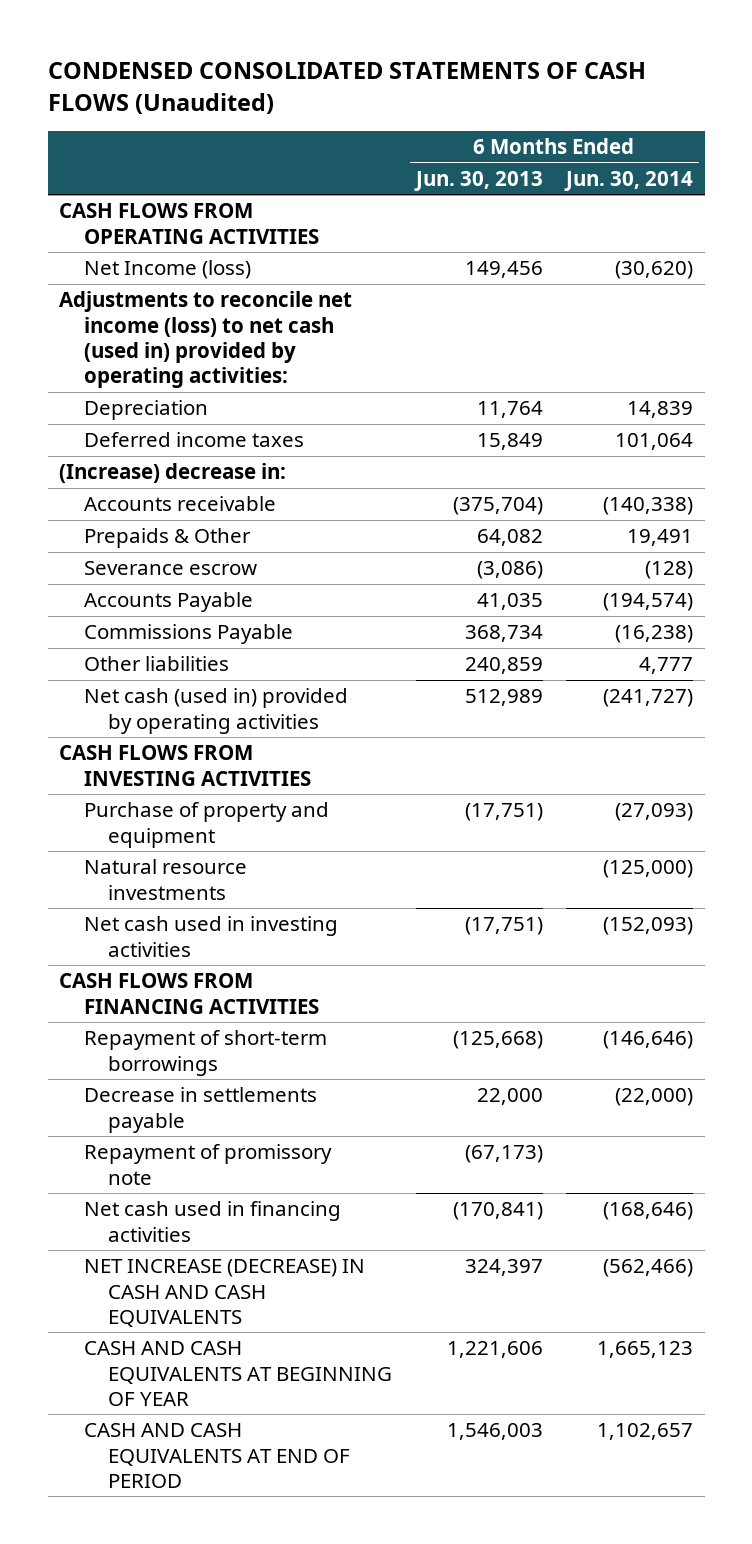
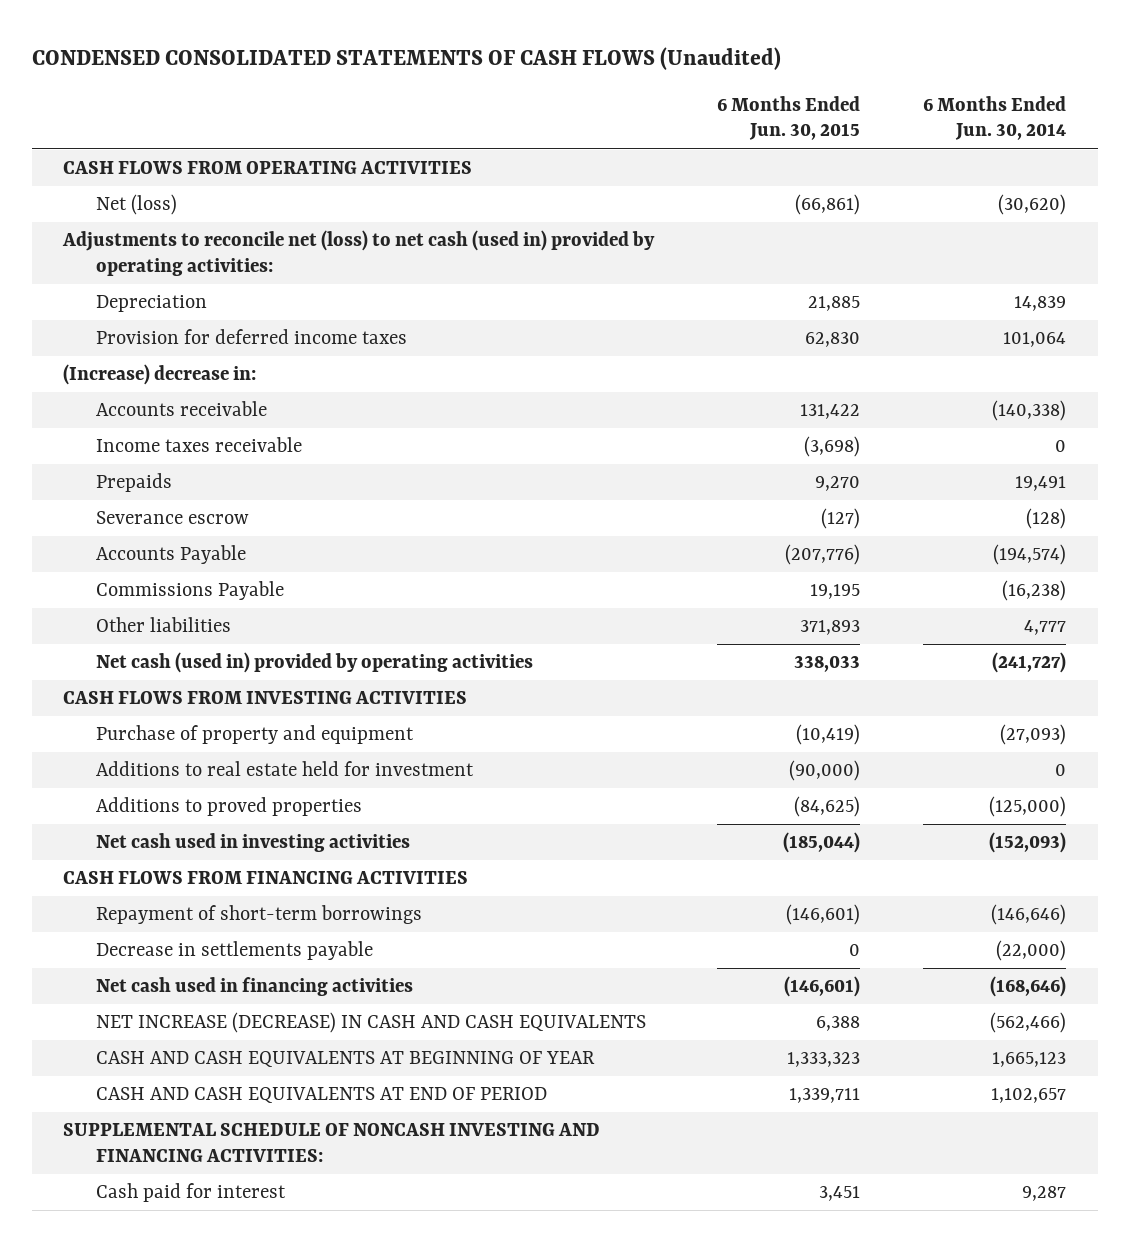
[413,170,543,191] Jun. 30, 2013 -> none
none -> [717,95,861,141] 6 Months Ended Jun. 30, 2015
[83,260,251,280] Net Income (loss) -> [96,194,178,216] Net (loss)
[59,291,353,389] Adjustments to reconcile net income (loss) to net cash (used in) provided by operating activities: -> [62,230,656,277] Adjustments to reconcile net (loss) to net cash (used in) provided by operating activities:
[83,432,304,448] Deferred income taxes -> [96,329,408,345] Provision for deferred income taxes
none -> [96,437,303,453] Income taxes receivable
[83,528,251,549] Prepaids & Other -> [96,473,173,493] Prepaids
none -> [96,761,475,777] Additions to real estate held for investment
[83,859,247,900] Natural resource investments -> [96,797,363,817] Additions to proved properties
[83,1144,332,1185] Repayment of promissory note -> none
none -> [63,1123,601,1163] SUPPLEMENTAL SCHEDULE OF NONCASH INVESTING AND FINANCING ACTIVITIES:
none -> [96,1183,287,1203] Cash paid for interest

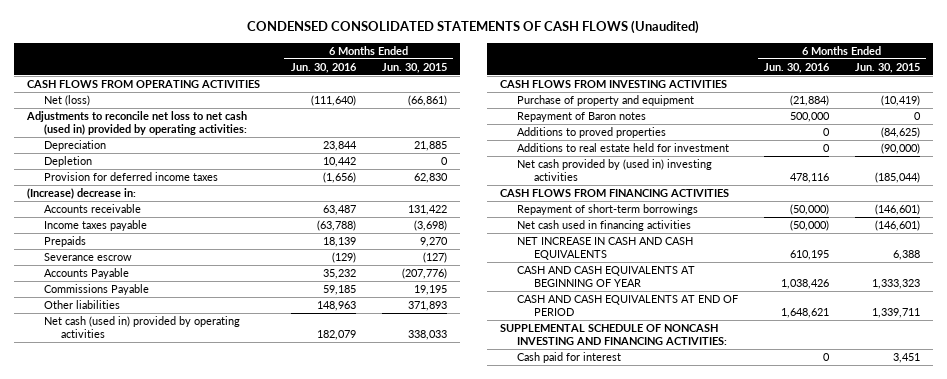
[923,95,1067,141] 6 Months Ended Jun. 30, 2014 -> none
none -> [290,62,357,73] Jun. 30, 2016
[62,230,656,277] Adjustments to reconcile net (loss) to net cash (used in) provided by operating activities: -> [25,111,247,136] Adjustments to reconcile net loss to net cash (used in) provided by operating activities:
none -> [43,156,92,168] Depletion
[96,437,303,453] Income taxes receivable -> [43,220,147,232] Income taxes payable
none -> [517,112,647,123] Repayment of Baron notes
[96,761,475,777] Additions to real estate held for investment -> [517,143,730,153] Additions to real estate held for investment
[96,833,411,853] Net cash used in investing activities -> [517,159,713,182] Net cash provided by (used in) investing activities
[96,941,374,961] Decrease in settlements payable -> none
[96,1012,647,1034] NET INCREASE (DECREASE) IN CASH AND CASH EQUIVALENTS -> [517,237,694,261] NET INCREASE IN CASH AND CASH EQUIVALENTS

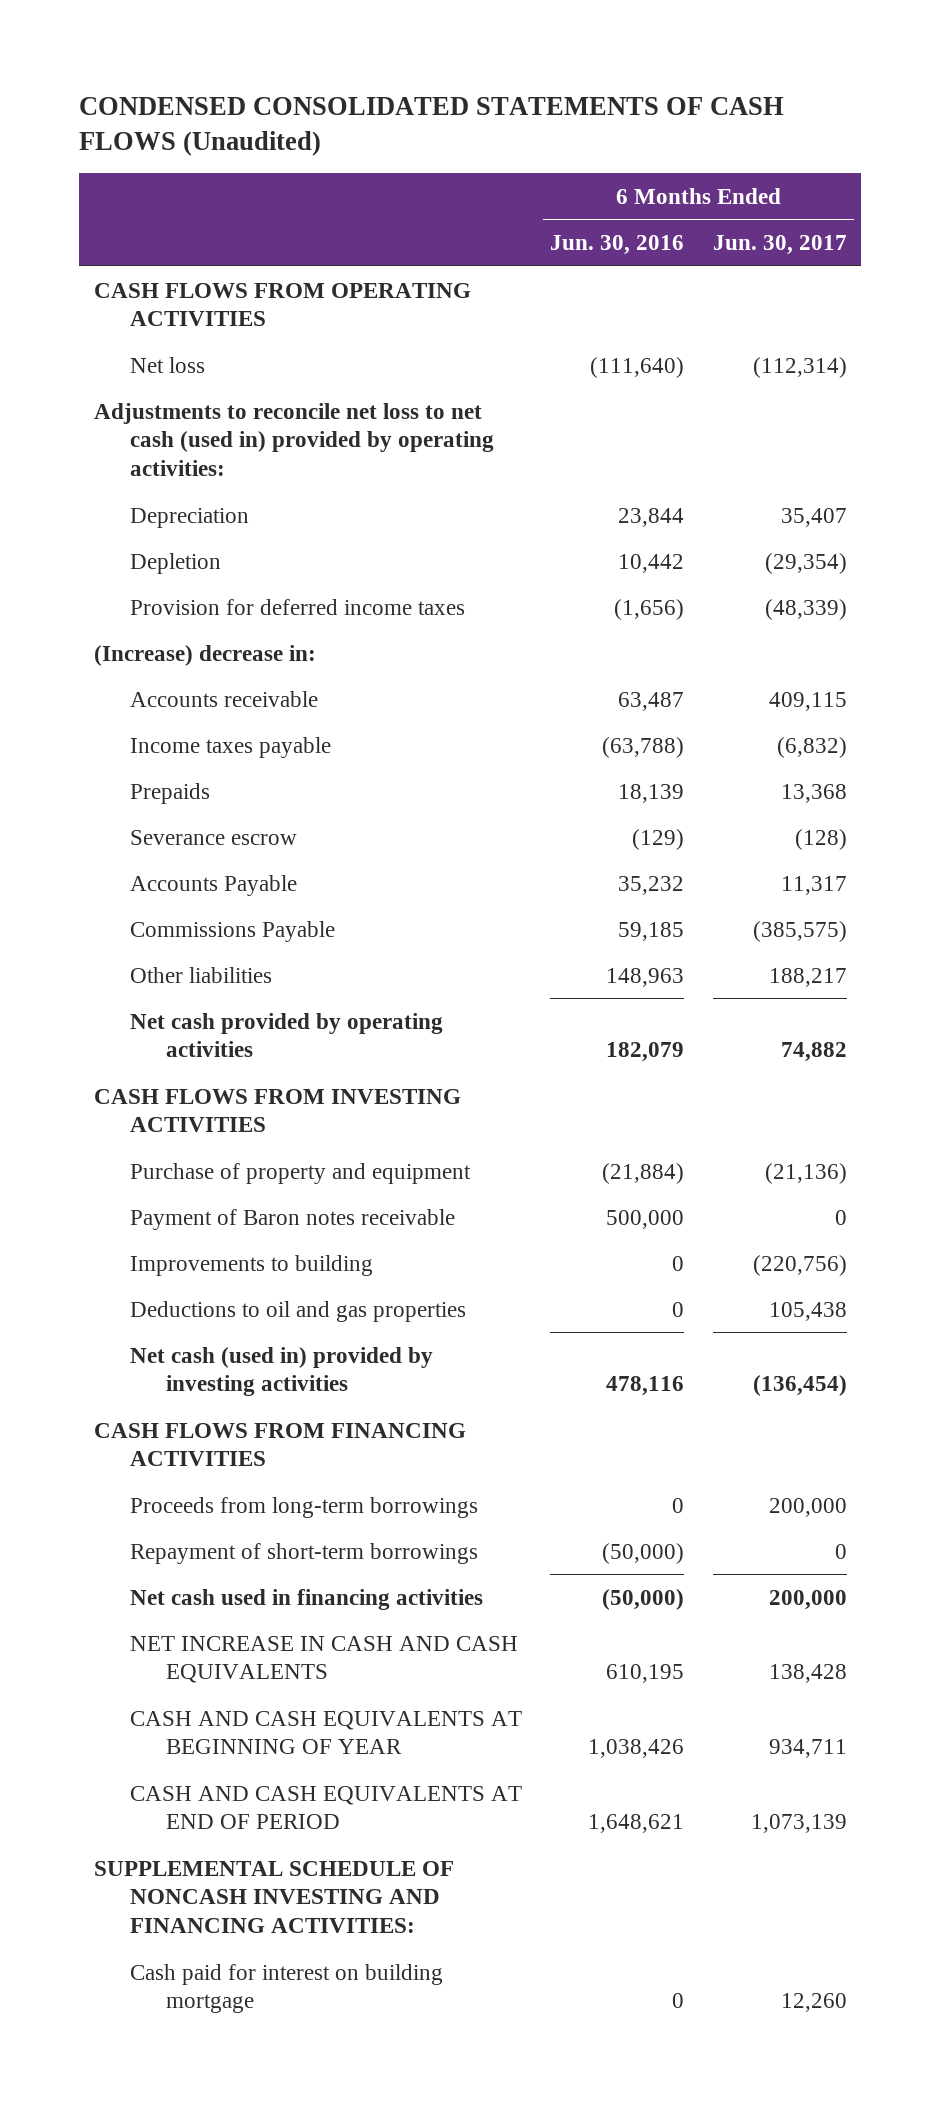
[381,62,447,73] Jun. 30, 2015 -> none
none -> [712,235,847,256] Jun. 30, 2017
[43,95,90,107] Net (loss) -> [129,356,205,373] Net loss
[43,316,240,339] Net cash (used in) provided by operating activities -> [129,1012,443,1058] Net cash provided by operating activities
[517,127,667,139] Additions to proved properties -> none
[517,143,730,153] Additions to real estate held for investment -> none
[517,112,647,123] Repayment of Baron notes -> [129,1208,455,1230] Payment of Baron notes receivable
none -> [129,1254,373,1276] Improvements to building
none -> [129,1300,466,1322] Deductions to oil and gas properties
[517,159,713,182] Net cash provided by (used in) investing activities -> [129,1346,433,1397] Net cash (used in) provided by investing activities
none -> [129,1496,478,1518] Proceeds from long-term borrowings
[517,352,622,364] Cash paid for interest -> [129,1963,443,2014] Cash paid for interest on building mortgage

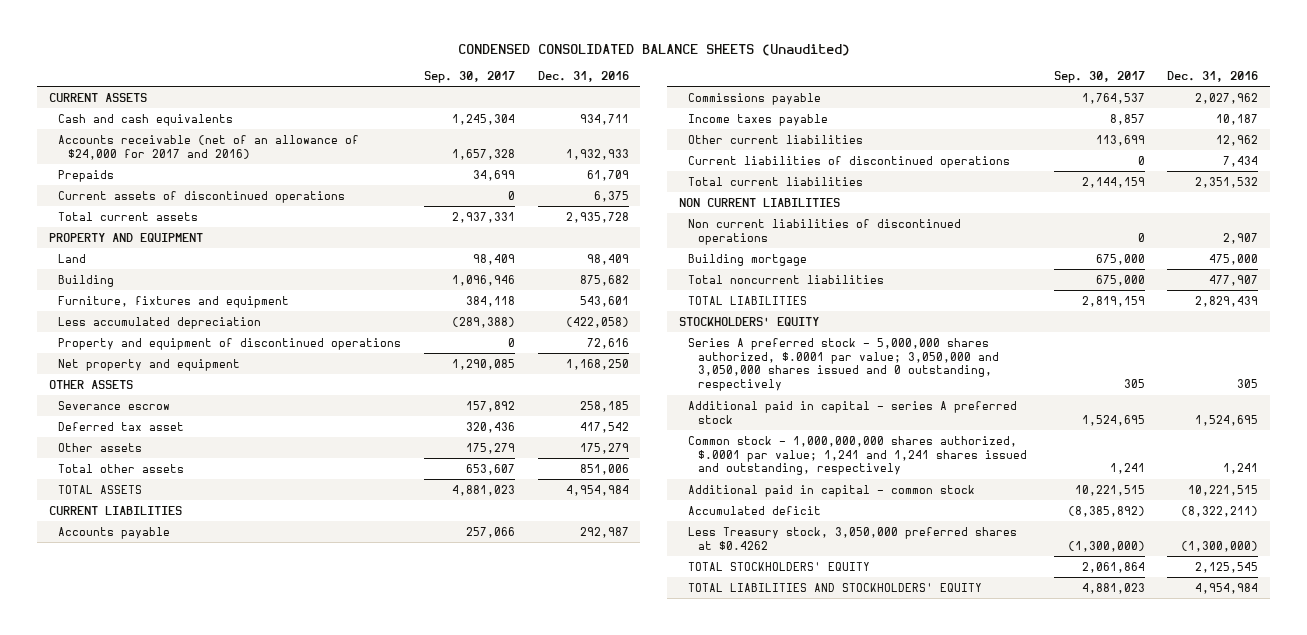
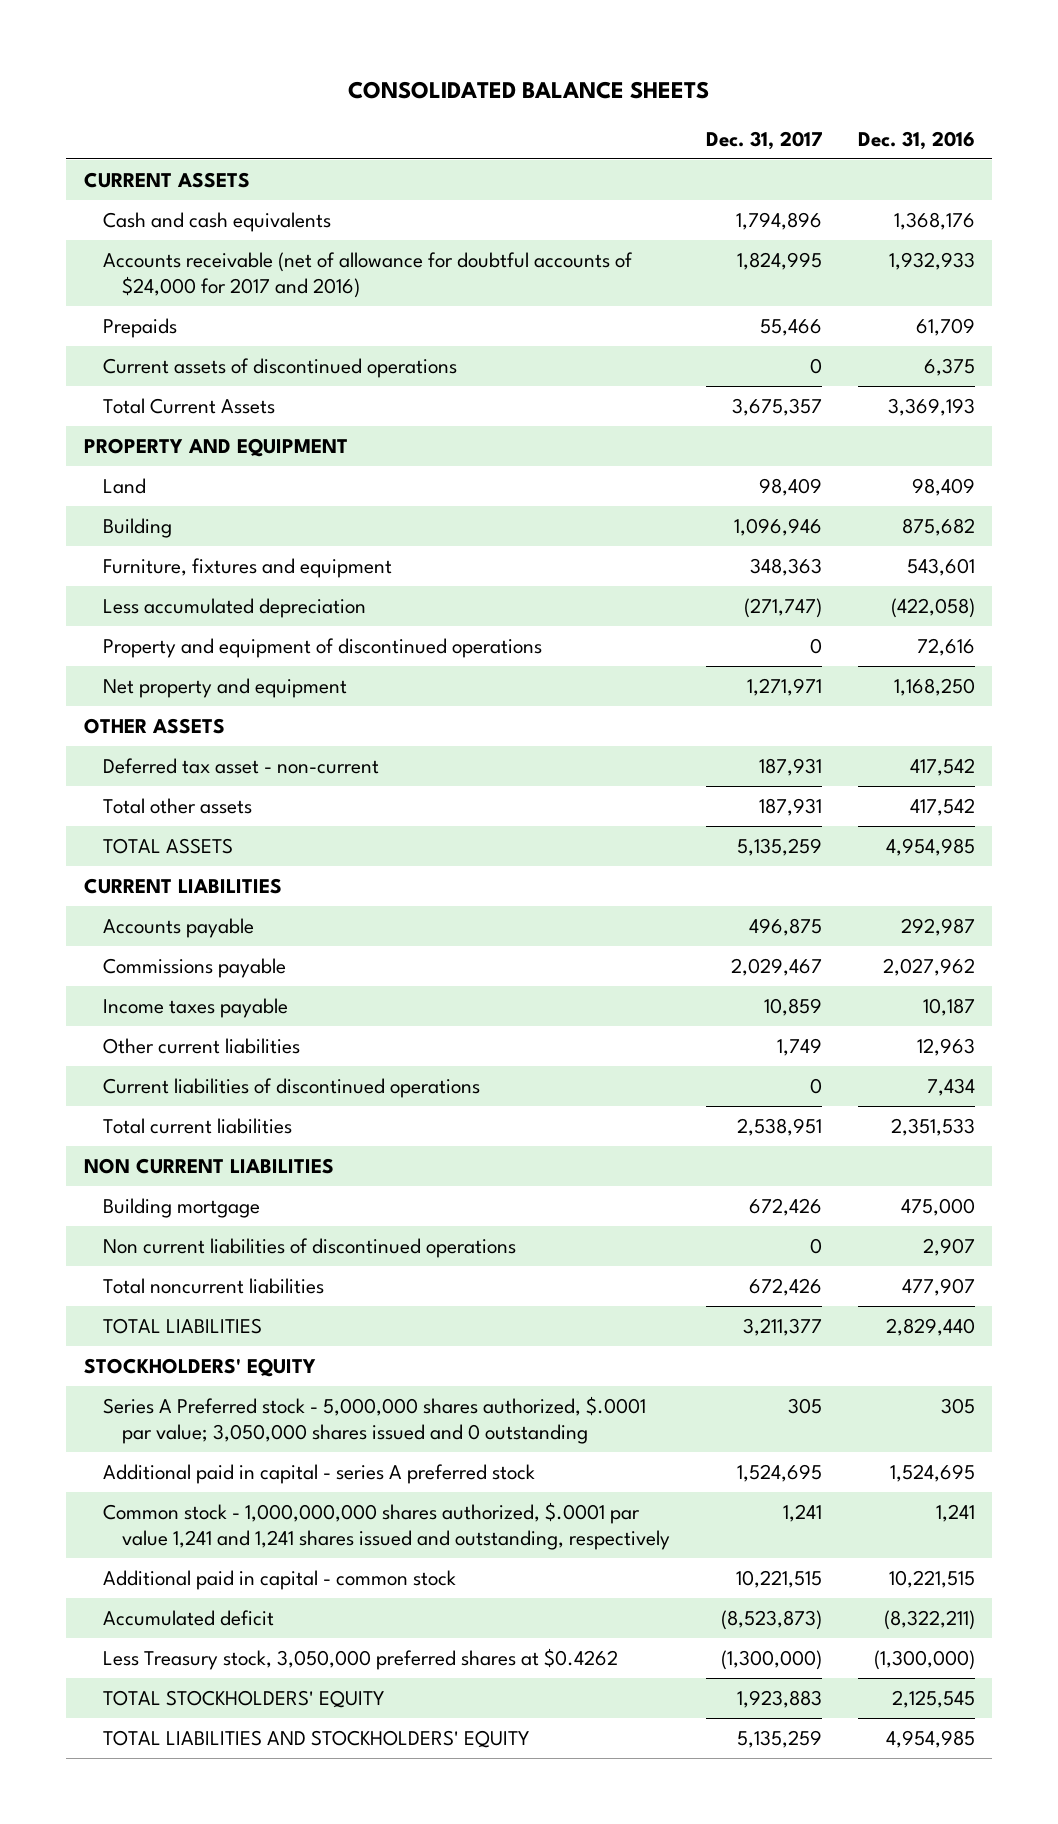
[457,44,850,57] CONDENSED CONSOLIDATED BALANCE SHEETS (Unaudited) -> [348,81,710,100] CONSOLIDATED BALANCE SHEETS
[423,70,515,83] Sep. 30, 2017 -> none
none -> [705,130,822,150] Dec. 31, 2017
[579,113,629,125] 934,711 -> [893,211,975,230] 1,368,176
[58,134,360,160] Accounts receivable (net of an allowance of $24,000 for 2017 and 2016) -> [102,251,633,298] Accounts receivable (net of allowance for doubtful accounts of $24,000 for 2017 and 2016)
[58,211,199,221] Total current assets -> [102,397,275,414] Total Current Assets
[565,211,629,223] 2,935,728 -> [887,397,975,416] 3,369,193
[58,400,171,410] Severance escrow -> none
[58,442,143,452] Other assets -> none
[58,421,185,431] Deferred tax asset -> [102,757,379,774] Deferred tax asset - non-current
[579,463,629,475] 851,006 -> [909,797,975,816] 417,542
[565,484,629,496] 4,954,984 -> [885,837,975,856] 4,954,985
[1216,134,1259,146] 12,962 -> [916,1037,975,1056] 12,963
[1195,176,1259,188] 2,351,532 -> [890,1117,975,1136] 2,351,533
[688,218,962,245] Non current liabilities of discontinued operations -> [102,1237,516,1258] Non current liabilities of discontinued operations
[1195,295,1259,307] 2,829,439 -> [885,1317,975,1336] 2,829,440
[688,337,999,392] Series A preferred stock - 5,000,000 shares authorized, $.0001 par value; 3,050,000 and 3,050,000 shares issued and 0 outstanding, respectively -> [102,1395,646,1444] Series A Preferred stock - 5,000,000 shares authorized, $.0001 par value; 3,050,000 shares issued and 0 outstanding
[688,435,1027,476] Common stock - 1,000,000,000 shares authorized, $.0001 par value; 1,241 and 1,241 shares issued and outstanding, respectively -> [102,1501,670,1550] Common stock - 1,000,000,000 shares authorized, $.0001 par value 1,241 and 1,241 shares issued and outstanding, respectively
[1195,582,1259,594] 4,954,984 -> [885,1729,975,1748] 4,954,985

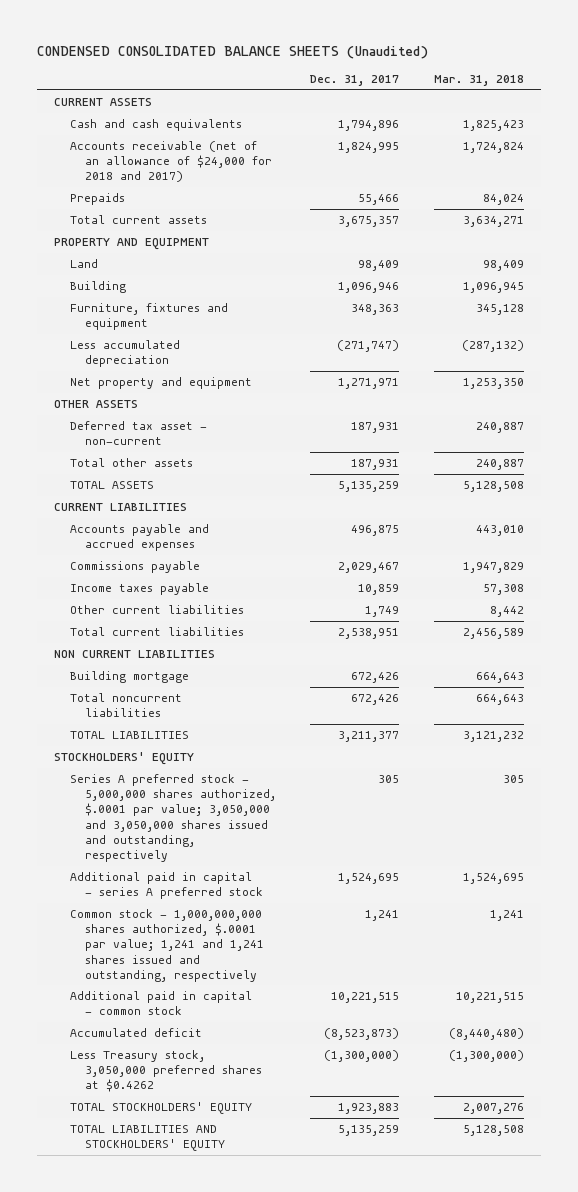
[348,81,710,100] CONSOLIDATED BALANCE SHEETS -> [37,45,429,59] CONDENSED CONSOLIDATED BALANCE SHEETS (Unaudited)
[857,130,975,150] Dec. 31, 2016 -> none
none -> [433,75,524,87] Mar. 31, 2018
[102,251,633,298] Accounts receivable (net of allowance for doubtful accounts of $24,000 for 2017 and 2016) -> [69,141,272,183] Accounts receivable (net of an allowance of $24,000 for 2018 and 2017)
[102,357,457,378] Current assets of discontinued operations -> none
[102,397,275,414] Total Current Assets -> [69,215,207,225] Total current assets
[102,637,542,658] Property and equipment of discontinued operations -> none
[102,917,254,938] Accounts payable -> [69,524,209,552] Accounts payable and accrued expenses
[102,1077,480,1098] Current liabilities of discontinued operations -> none
[102,1237,516,1258] Non current liabilities of discontinued operations -> none
[102,1395,646,1444] Series A Preferred stock - 5,000,000 shares authorized, $.0001 par value; 3,050,000 shares issued and 0 outstanding -> [69,774,276,862] Series A preferred stock - 5,000,000 shares authorized, $.0001 par value; 3,050,000 and 3,050,000 shares issued and outstanding, respectively
[102,1501,670,1550] Common stock - 1,000,000,000 shares authorized, $.0001 par value 1,241 and 1,241 shares issued and outstanding, respectively -> [69,909,264,982] Common stock - 1,000,000,000 shares authorized, $.0001 par value; 1,241 and 1,241 shares issued and outstanding, respectively

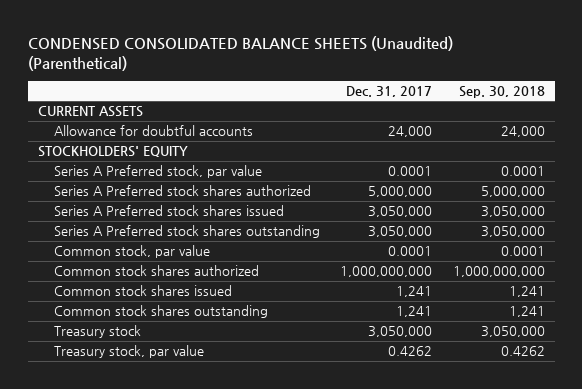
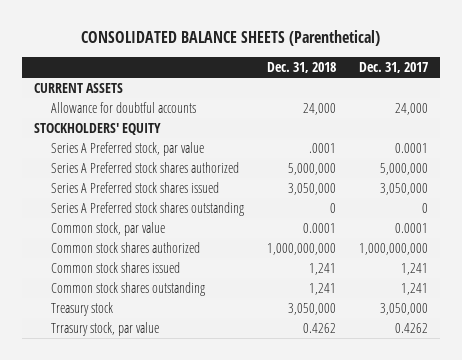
[27,35,453,71] CONDENSED CONSOLIDATED BALANCE SHEETS (Unaudited) (Parenthetical) -> [81,30,381,47] CONSOLIDATED BALANCE SHEETS (Parenthetical)
[458,86,545,99] Sep. 30, 2018 -> none
none -> [266,61,336,73] Dec. 31, 2018
[368,226,433,238] 3,050,000 -> [422,203,429,214] 0
[53,345,204,359] Treasury stock, par value -> [50,322,159,337] Trrasury stock, par value

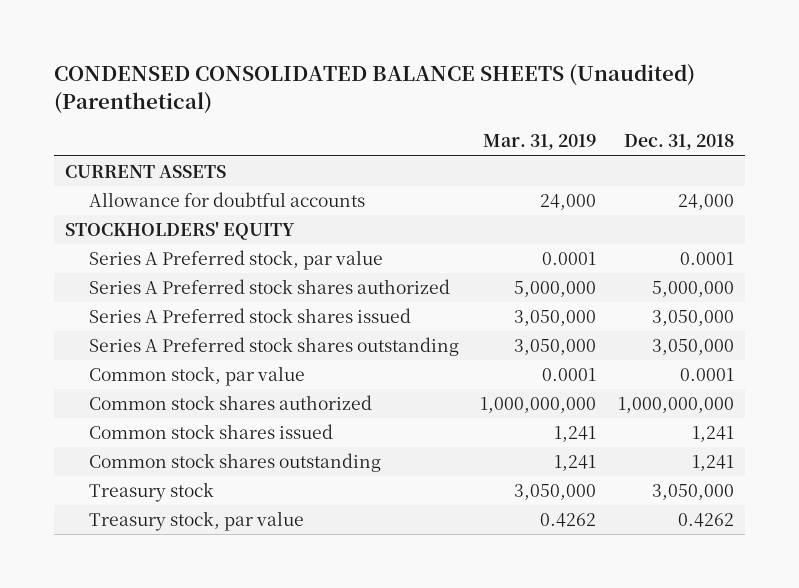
[81,30,381,47] CONSOLIDATED BALANCE SHEETS (Parenthetical) -> [53,64,695,114] CONDENSED CONSOLIDATED BALANCE SHEETS (Unaudited) (Parenthetical)
[359,61,429,73] Dec. 31, 2017 -> none
none -> [483,134,597,151] Mar. 31, 2019
[308,143,336,154] .0001 -> [680,252,735,266] 0.0001
[329,203,336,214] 0 -> [652,339,735,356] 3,050,000
[50,322,159,337] Trrasury stock, par value -> [88,511,304,532] Treasury stock, par value

